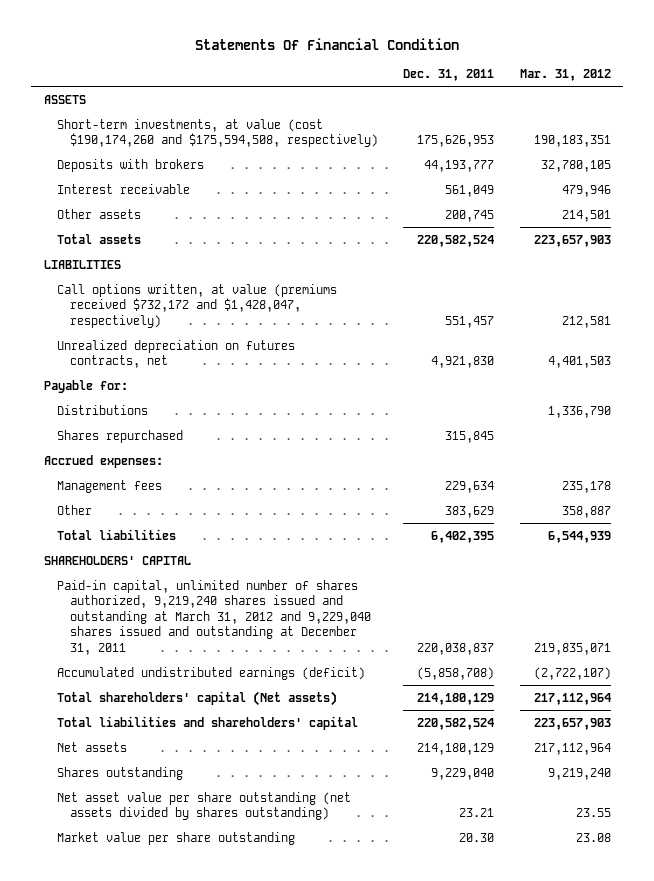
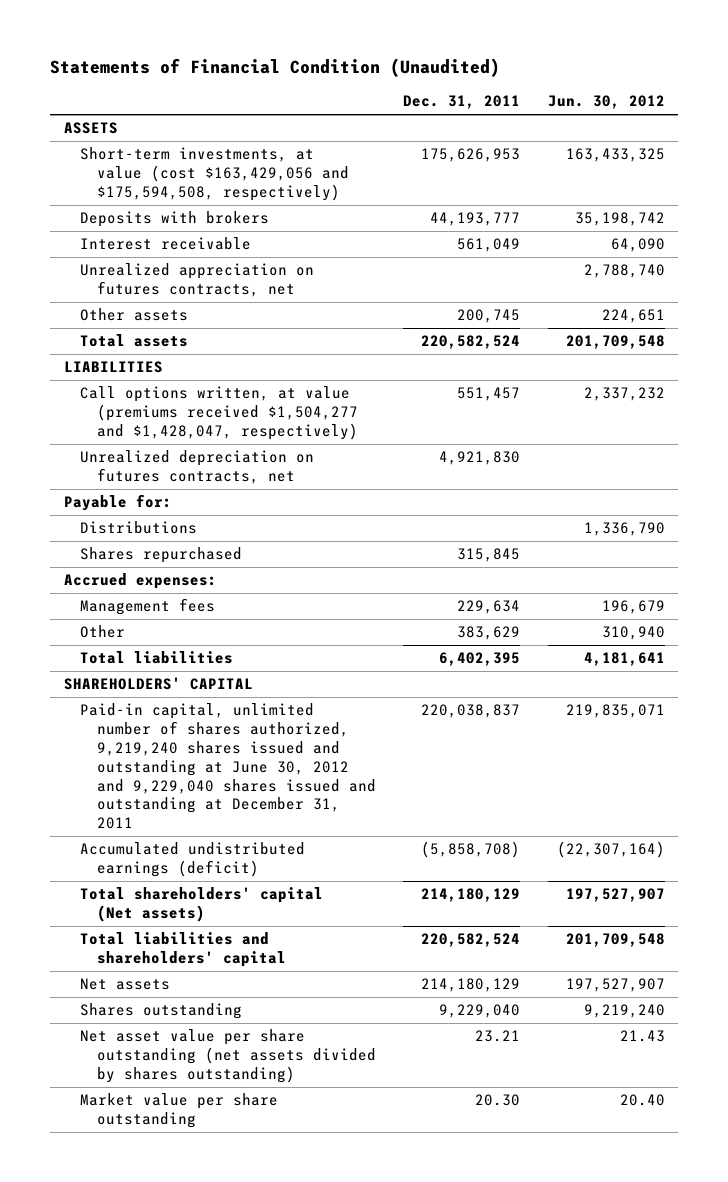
[195,37,460,50] Statements Of Financial Condition -> [49,58,500,78] Statements of Financial Condition (Unaudited)
[519,69,611,82] Mar. 31, 2012 -> none
none -> [547,95,665,110] Jun. 30, 2012
[56,118,378,148] Short-term investments, at value (cost $190,174,260 and $175,594,508, respectively) -> [80,147,349,201] Short-term investments, at value (cost $163,429,056 and $175,594,508, respectively)
none -> [80,263,315,298] Unrealized appreciation on futures contracts, net
[56,283,337,328] Call options written, at value (premiums received $732,172 and $1,428,047, respectively) -> [80,386,358,440] Call options written, at value (premiums received $1,504,277 and $1,428,047, respectively)
[56,579,371,655] Paid-in capital, unlimited number of shares authorized, 9,219,240 shares issued and outstanding at March 31, 2012 and 9,229,040 shares issued and outstanding at December 31, 2011 -> [80,703,376,830] Paid-in capital, unlimited number of shares authorized, 9,219,240 shares issued and outstanding at June 30, 2012 and 9,229,040 shares issued and outstanding at December 31, 2011

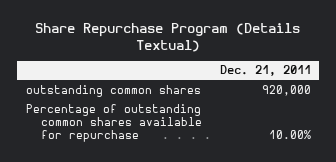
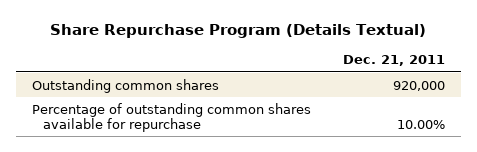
[25,85,201,98] outstanding common shares -> [31,78,219,93] Outstanding common shares

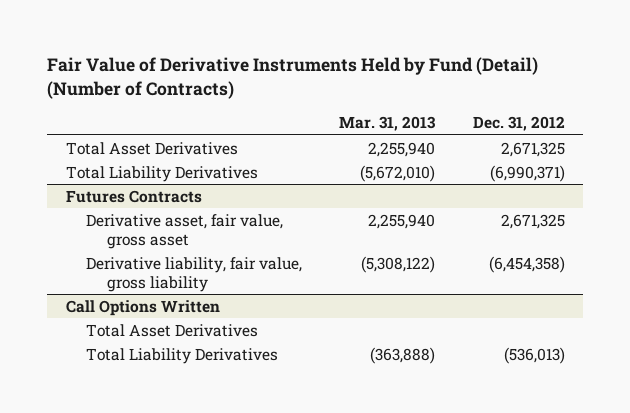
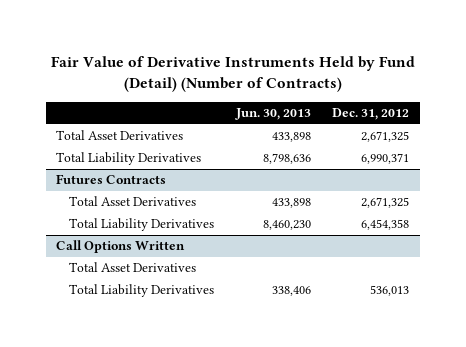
[339,116,437,132] Mar. 31, 2013 -> none
none -> [234,108,311,121] Jun. 30, 2013
[489,164,565,182] (6,990,371) -> [361,153,410,165] 6,990,371
[86,256,303,292] Derivative liability, fair value, gross liability -> none
[86,213,284,249] Derivative asset, fair value, gross asset -> [68,196,196,207] Total Asset Derivatives
none -> [68,218,214,232] Total Liability Derivatives
[503,346,565,364] (536,013) -> [370,285,410,297] 536,013

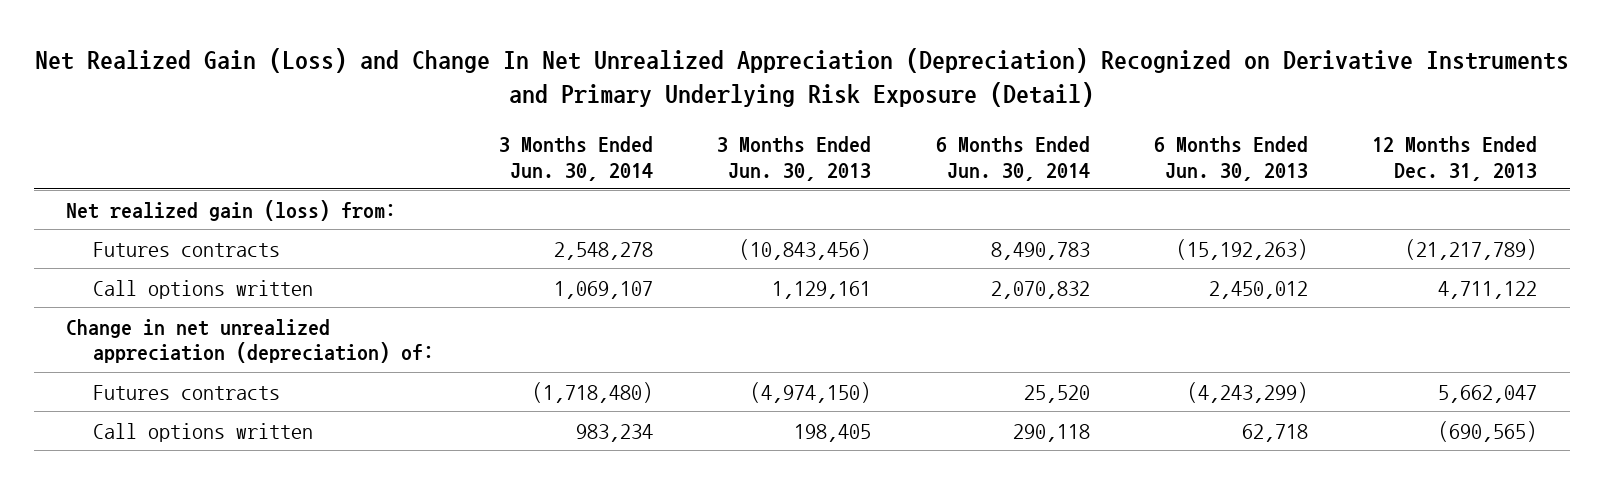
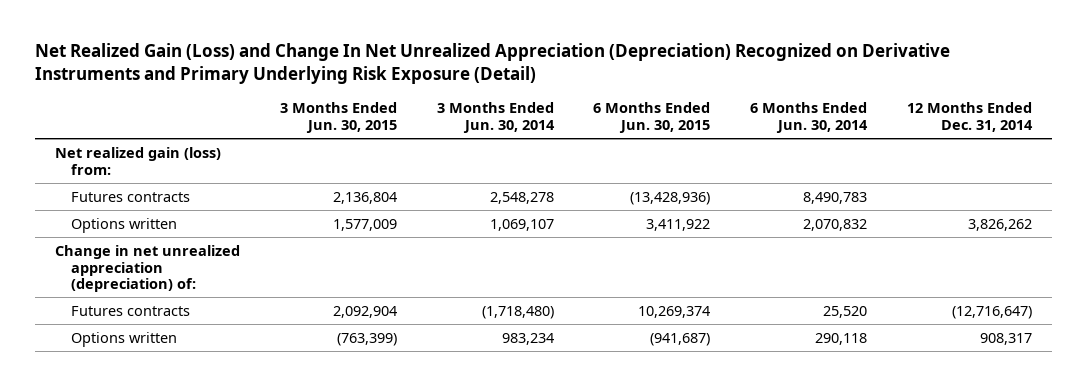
[717,135,872,181] 3 Months Ended Jun. 30, 2013 -> none
[1153,135,1308,181] 6 Months Ended Jun. 30, 2013 -> none
[1372,135,1538,181] 12 Months Ended Dec. 31, 2013 -> none
none -> [279,102,397,134] 3 Months Ended Jun. 30, 2015
none -> [593,102,711,134] 6 Months Ended Jun. 30, 2015
none -> [907,102,1034,133] 12 Months Ended Dec. 31, 2014
[93,279,314,299] Call options written -> [70,217,177,233] Options written
[93,422,314,442] Call options written -> [70,331,177,347] Options written

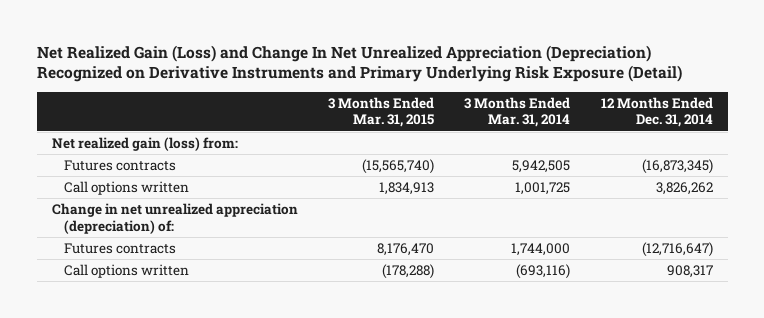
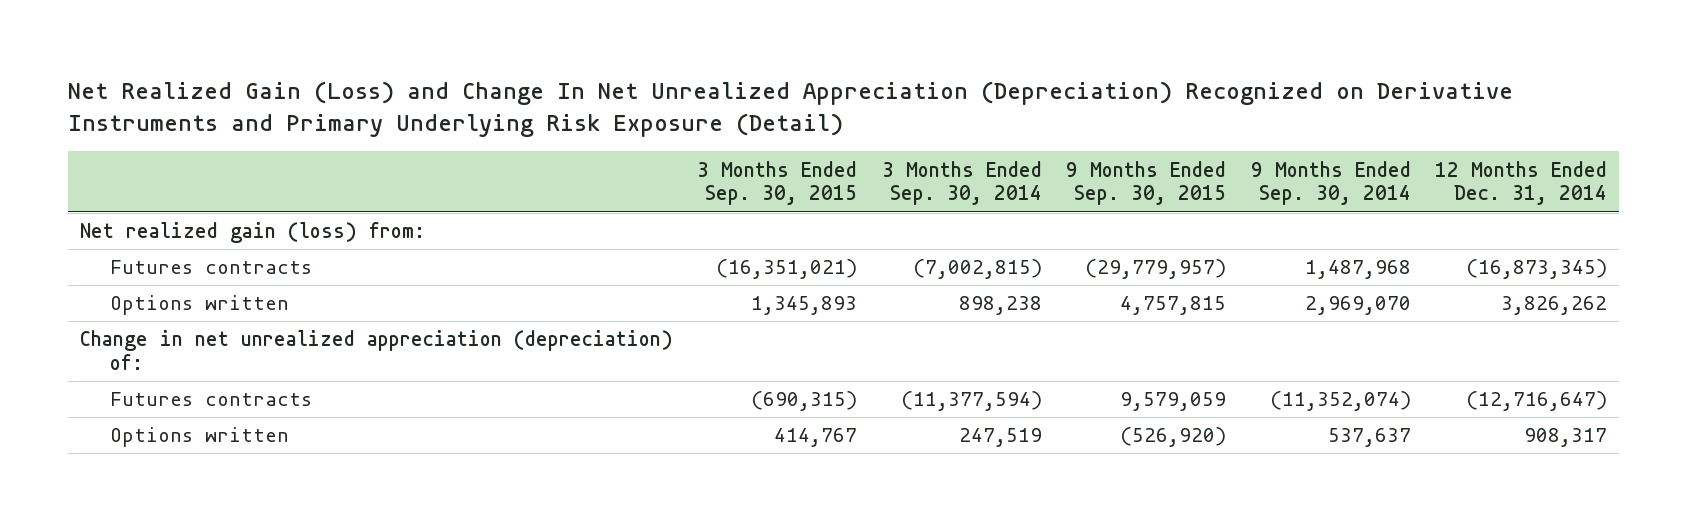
[328,96,435,128] 3 Months Ended Mar. 31, 2015 -> none
[464,96,571,128] 3 Months Ended Mar. 31, 2014 -> none
none -> [697,160,858,206] 3 Months Ended Sep. 30, 2015
none -> [881,160,1042,206] 3 Months Ended Sep. 30, 2014
none -> [1066,160,1227,206] 9 Months Ended Sep. 30, 2015
none -> [1250,160,1411,206] 9 Months Ended Sep. 30, 2014
[64,181,190,196] Call options written -> [109,295,289,316] Options written
[64,264,190,279] Call options written -> [109,427,289,448] Options written

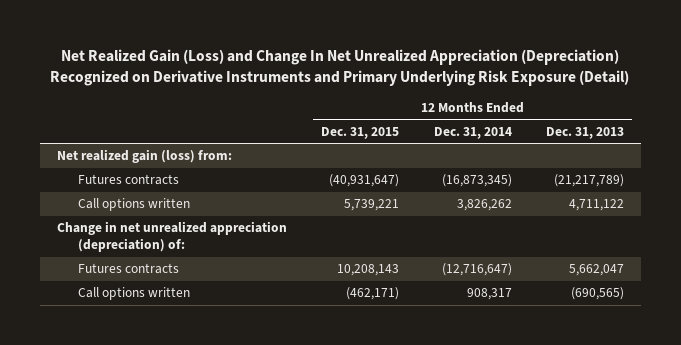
[697,160,858,206] 3 Months Ended Sep. 30, 2015 -> none
[881,160,1042,206] 3 Months Ended Sep. 30, 2014 -> none
[1066,160,1227,206] 9 Months Ended Sep. 30, 2015 -> none
[1250,160,1411,206] 9 Months Ended Sep. 30, 2014 -> none
none -> [321,127,400,140] Dec. 31, 2015
none -> [545,127,624,140] Dec. 31, 2013
[109,295,289,316] Options written -> [78,198,191,212] Call options written
[109,427,289,448] Options written -> [78,287,191,301] Call options written

